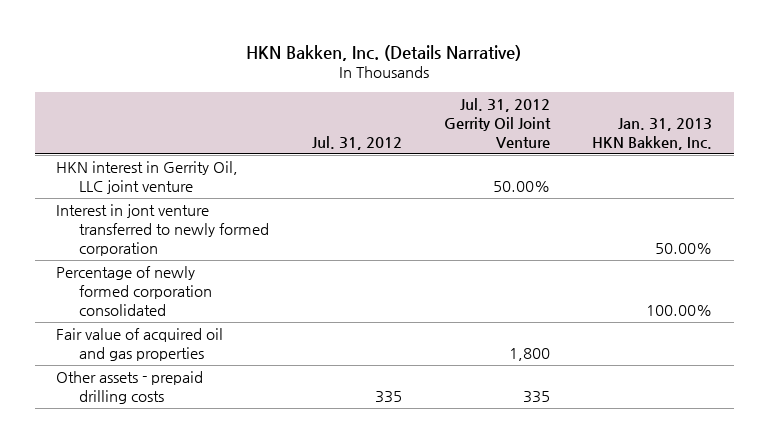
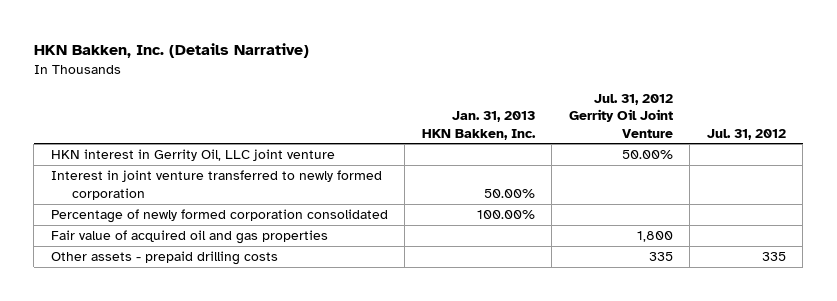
[56,204,270,257] Interest in jont venture transferred to newly formed corporation -> [50,170,382,200] Interest in joint venture transferred to newly formed corporation

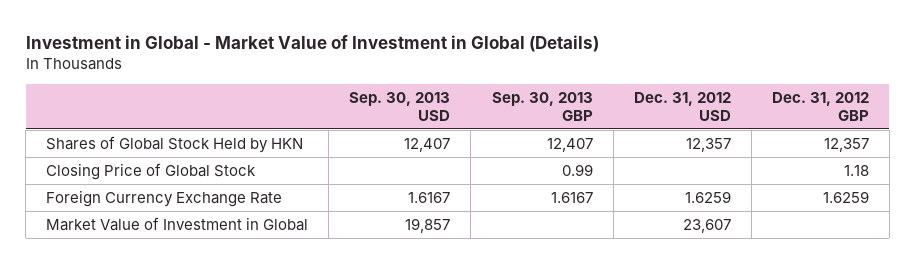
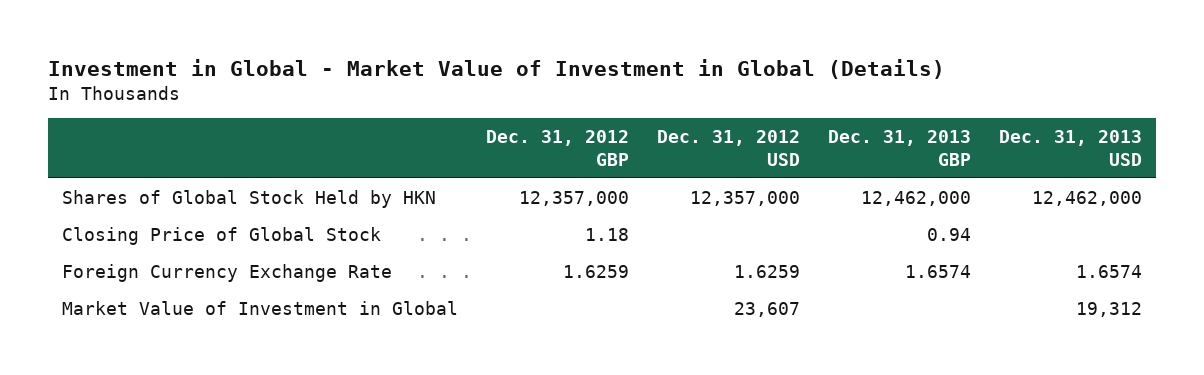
[349,92,451,121] Sep. 30, 2013 USD -> none
[491,92,593,121] Sep. 30, 2013 GBP -> none
none -> [828,129,972,166] Dec. 31, 2013 GBP
none -> [999,129,1143,166] Dec. 31, 2013 USD
[685,137,731,152] 12,357 -> [690,191,801,207] 12,357,000
[823,137,869,152] 12,357 -> [519,191,630,207] 12,357,000

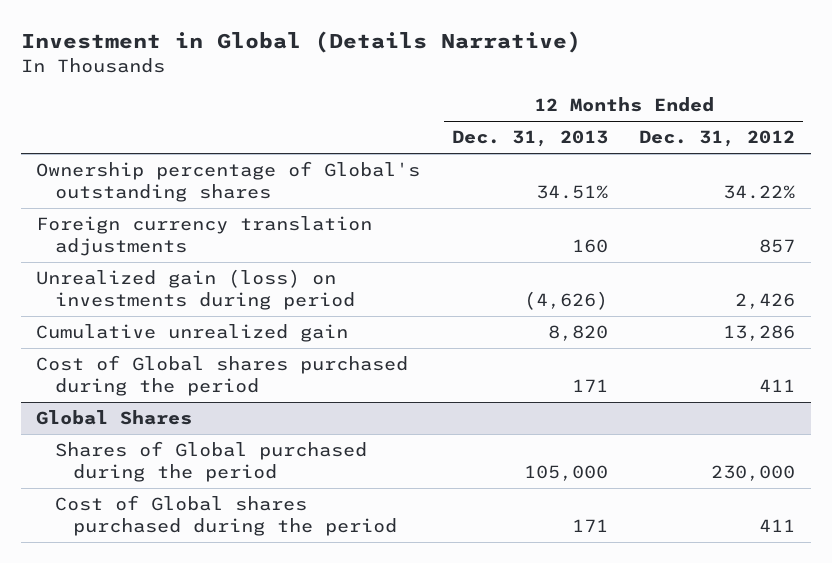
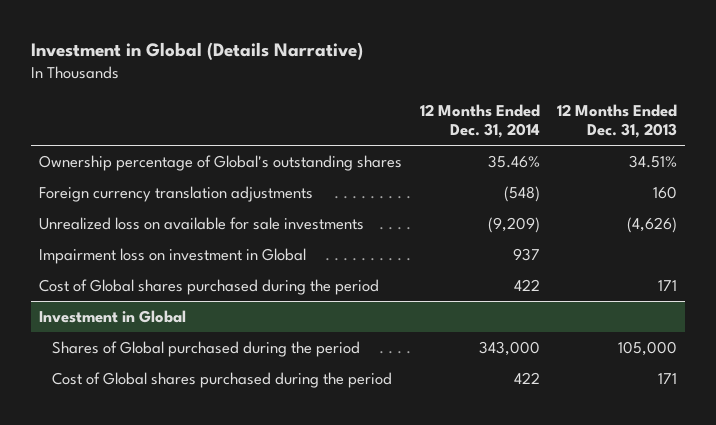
[639,130,796,148] Dec. 31, 2012 -> none
none -> [419,103,540,139] 12 Months Ended Dec. 31, 2014
[36,324,349,343] Cumulative unrealized gain -> none
[36,269,355,310] Unrealized gain (loss) on investments during period -> [39,216,365,230] Unrealized loss on available for sale investments
none -> [39,247,307,264] Impairment loss on investment in Global
[36,410,193,426] Global Shares -> none
none -> [39,309,187,323] Investment in Global

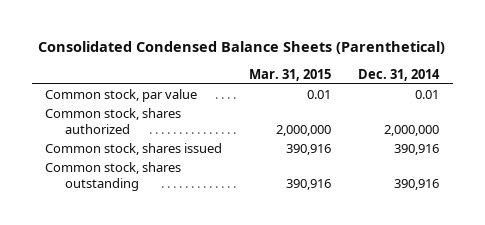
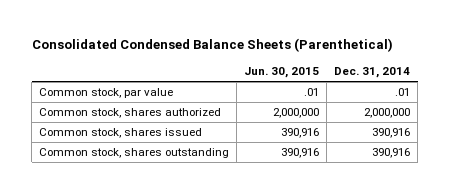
[249,68,332,81] Mar. 31, 2015 -> none
none -> [244,67,320,79] Jun. 30, 2015
[415,90,440,100] 0.01 -> [395,88,411,97] .01

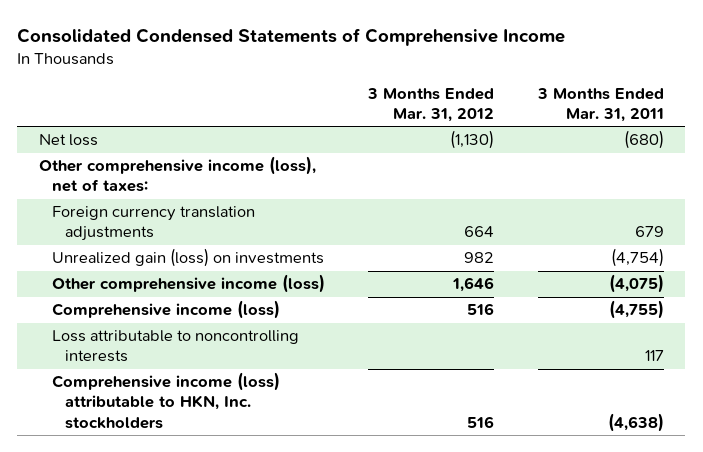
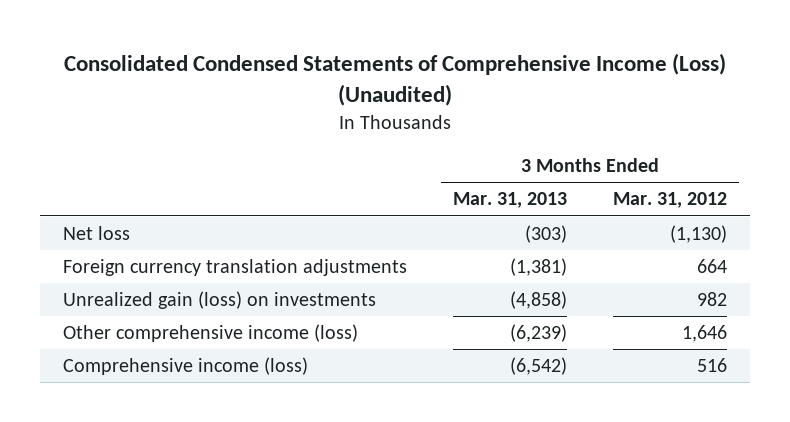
[17,28,566,47] Consolidated Condensed Statements of Comprehensive Income -> [63,52,726,106] Consolidated Condensed Statements of Comprehensive Income (Loss) (Unaudited)
[536,87,664,123] 3 Months Ended Mar. 31, 2011 -> none
none -> [452,192,567,209] Mar. 31, 2013
[38,156,316,193] Other comprehensive income (loss), net of taxes: -> none
[51,330,299,363] Loss attributable to noncontrolling interests -> none
[51,372,280,429] Comprehensive income (loss) attributable to HKN, Inc. stockholders -> none

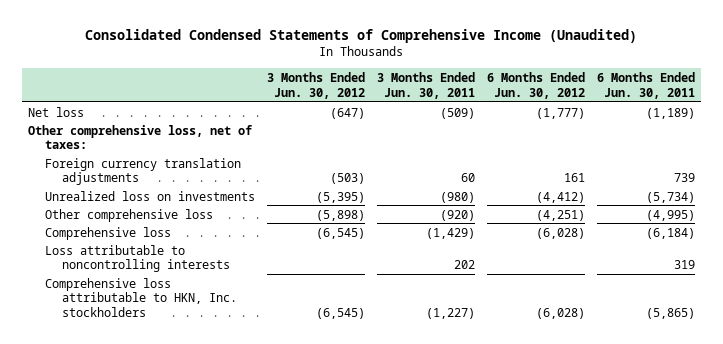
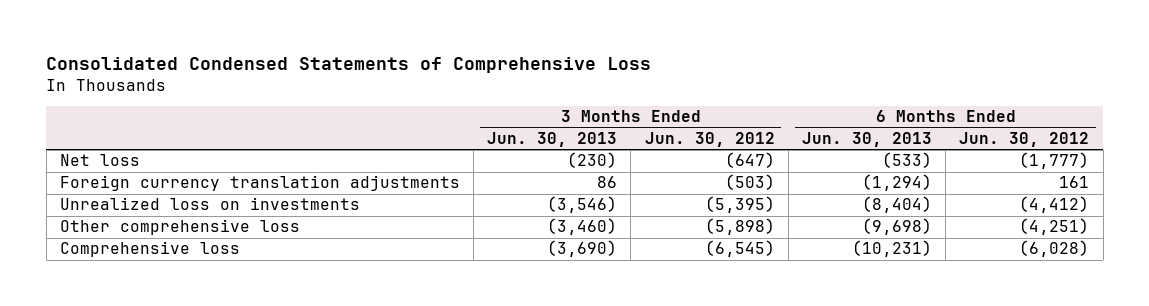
[85,29,638,44] Consolidated Condensed Statements of Comprehensive Income (Unaudited) -> [46,56,652,73] Consolidated Condensed Statements of Comprehensive Loss
[377,71,476,99] 3 Months Ended Jun. 30, 2011 -> none
[597,71,696,99] 6 Months Ended Jun. 30, 2011 -> none
none -> [487,131,618,147] Jun. 30, 2013
none -> [801,131,932,147] Jun. 30, 2013
[27,124,252,150] Other comprehensive loss, net of taxes: -> none
[44,244,231,273] Loss attributable to noncontrolling interests -> none
[44,277,238,318] Comprehensive loss attributable to HKN, Inc. stockholders -> none

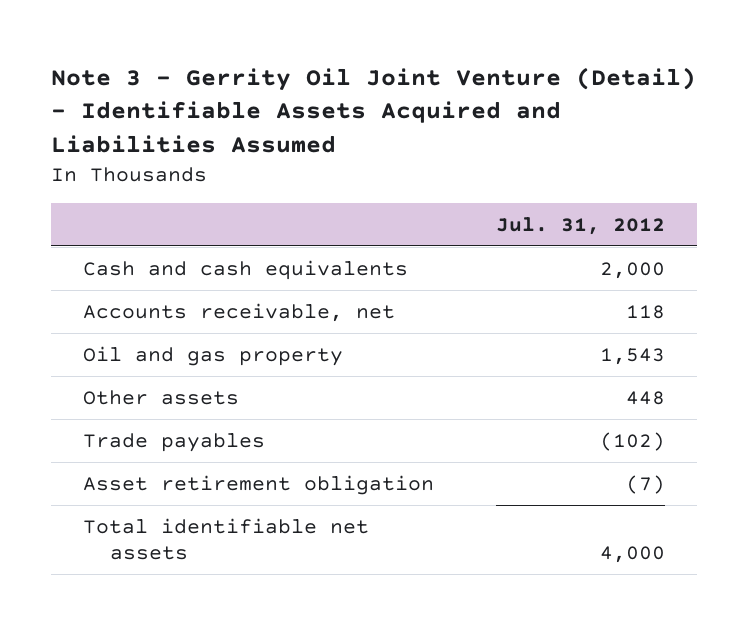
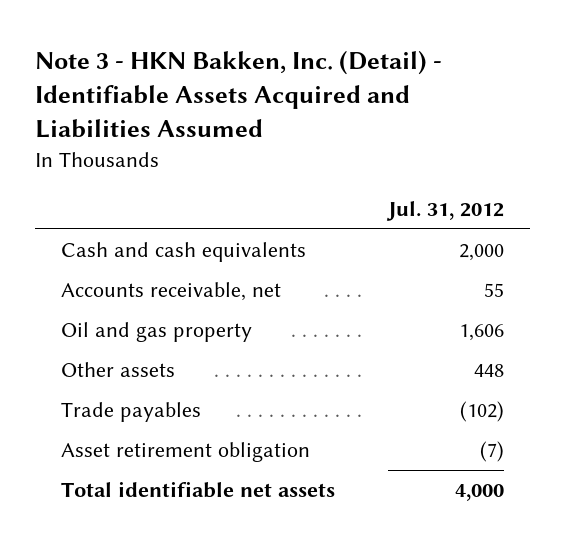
[51,66,697,153] Note 3 - Gerrity Oil Joint Venture (Detail) - Identifiable Assets Acquired and Liabilities Assumed -> [35,50,443,139] Note 3 - HKN Bakken, Inc. (Detail) - Identifiable Assets Acquired and Liabilities Assumed
[626,304,666,319] 118 -> [483,282,504,297] 55
[600,347,666,365] 1,543 -> [458,323,504,341] 1,606

